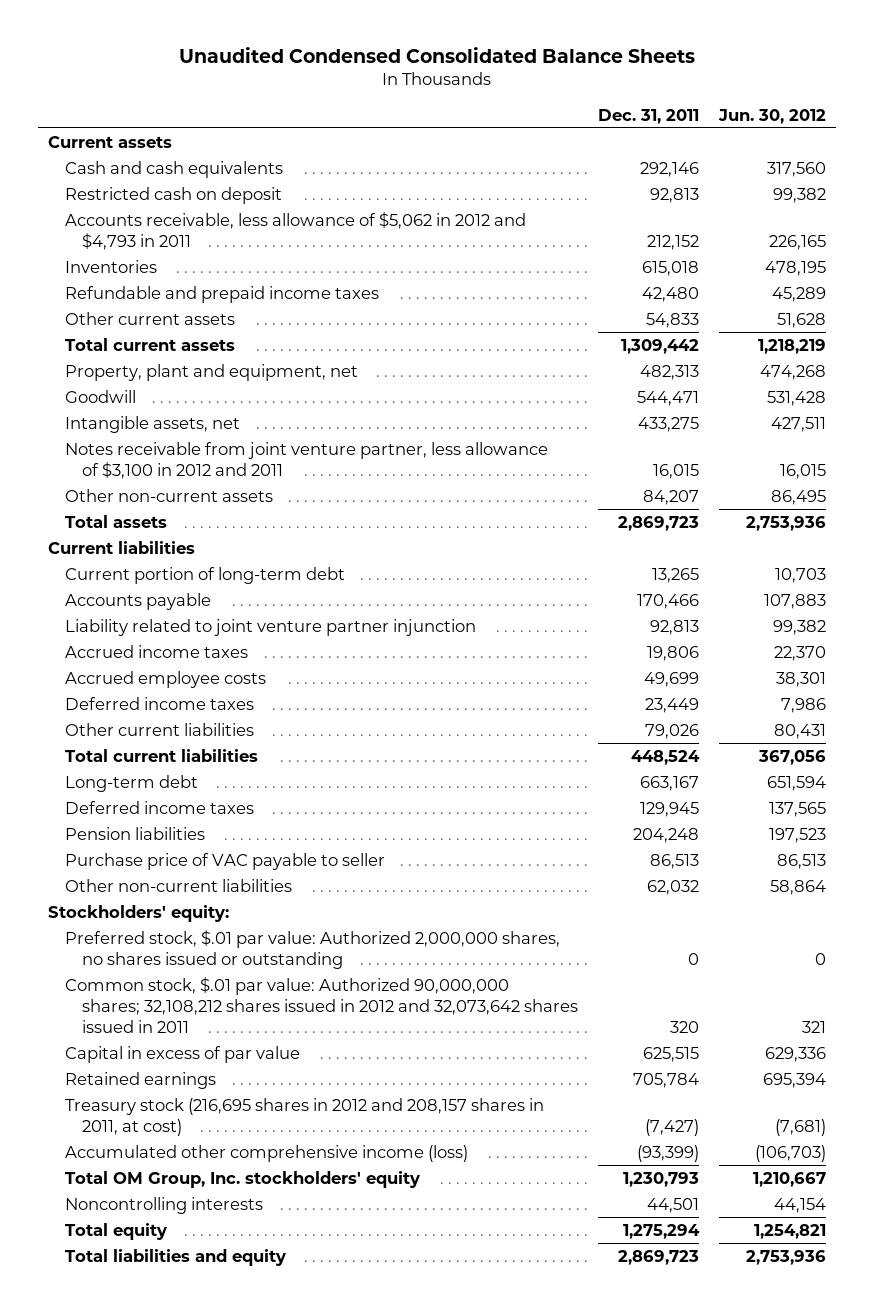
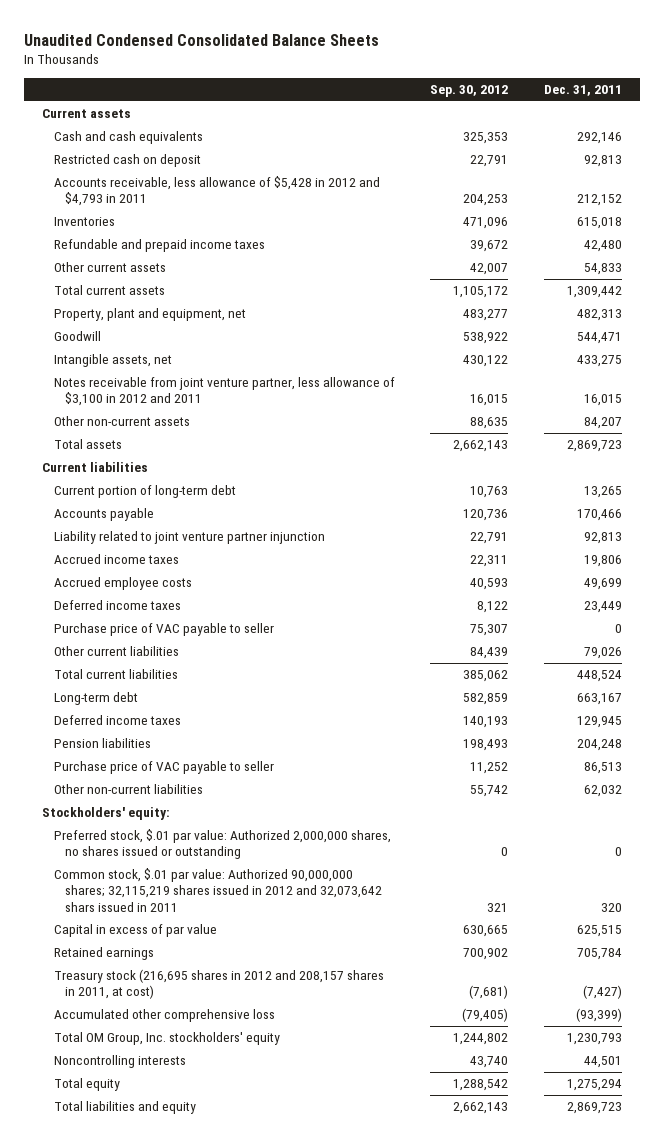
[717,108,826,124] Jun. 30, 2012 -> none
none -> [430,85,509,98] Sep. 30, 2012
[64,211,526,250] Accounts receivable, less allowance of $5,062 in 2012 and $4,793 in 2011 -> [53,176,380,207] Accounts receivable, less allowance of $5,428 in 2012 and $4,793 in 2011
none -> [53,623,274,637] Purchase price of VAC payable to seller
[64,976,578,1033] Common stock, $.01 par value: Authorized 90,000,000 shares; 32,108,212 shares issued in 2012 and 32,073,642 shares issued in 2011 -> [53,868,382,912] Common stock, $.01 par value: Authorized 90,000,000 shares; 32,115,219 shares issued in 2012 and 32,073,642 shars issued in 2011
[64,1144,468,1162] Accumulated other comprehensive income (loss) -> [53,1009,275,1023] Accumulated other comprehensive loss

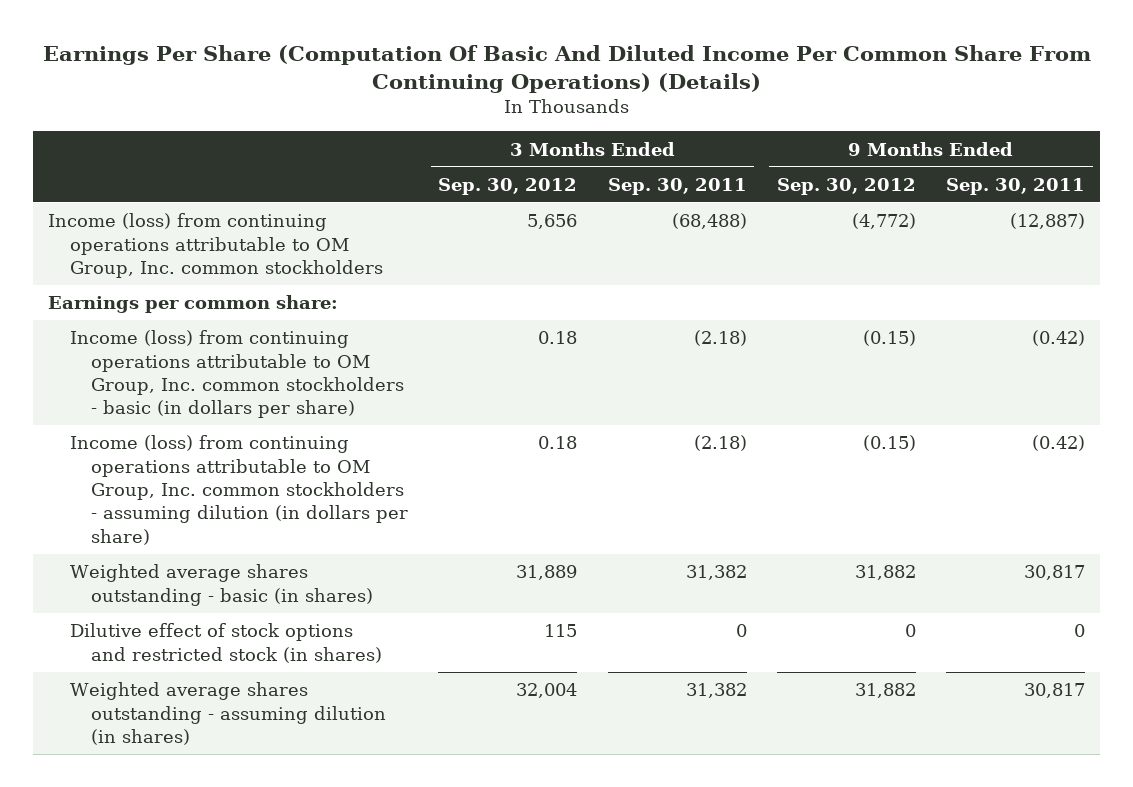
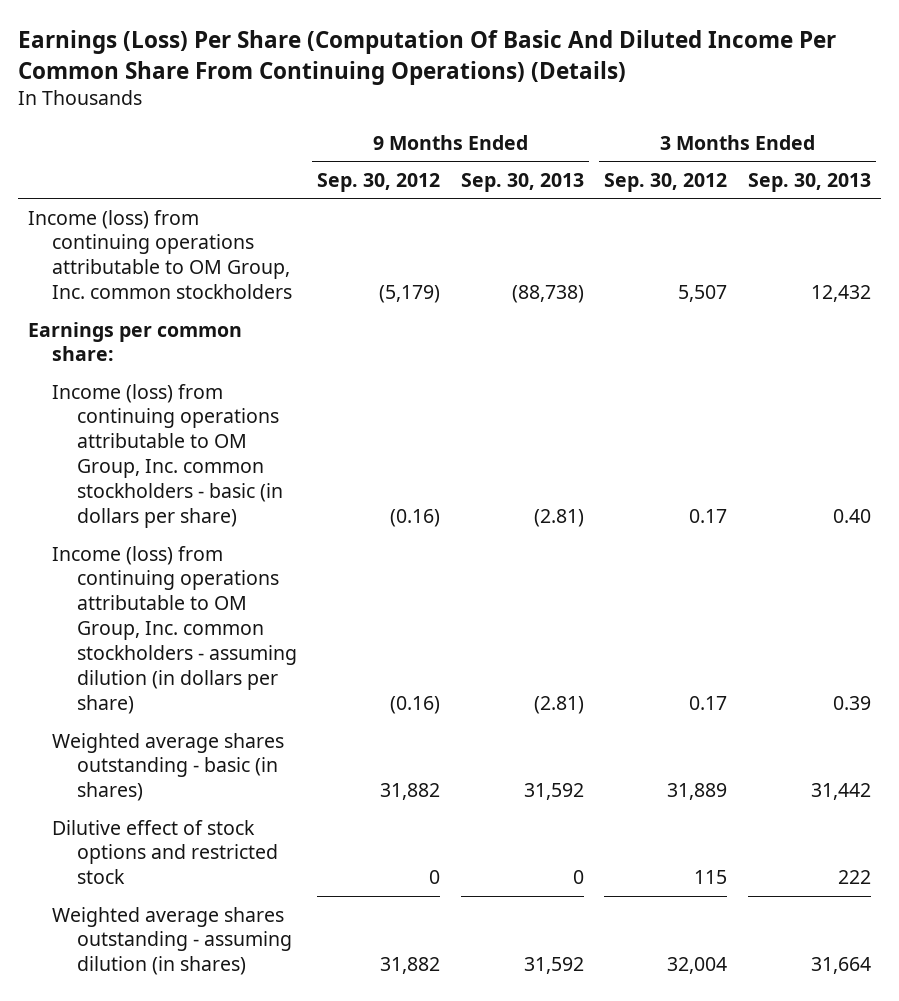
[42,45,1091,94] Earnings Per Share (Computation Of Basic And Diluted Income Per Common Share From Continuing Operations) (Details) -> [17,30,836,85] Earnings (Loss) Per Share (Computation Of Basic And Diluted Income Per Common Share From Continuing Operations) (Details)
[607,177,747,195] Sep. 30, 2011 -> none
[946,177,1086,195] Sep. 30, 2011 -> none
none -> [460,173,584,193] Sep. 30, 2013
none -> [747,173,871,193] Sep. 30, 2013
[527,214,578,230] 5,656 -> [678,285,728,303] 5,507
[851,213,916,230] (4,772) -> [379,285,441,304] (5,179)
[538,331,578,345] 0.18 -> [689,509,728,524] 0.17
[862,330,916,347] (0.15) -> [390,509,441,528] (0.16)
[538,436,578,450] 0.18 -> [689,696,728,711] 0.17
[862,435,916,452] (0.15) -> [390,696,441,715] (0.16)
[69,623,383,663] Dilutive effect of stock options and restricted stock (in shares) -> [52,819,278,885] Dilutive effect of stock options and restricted stock

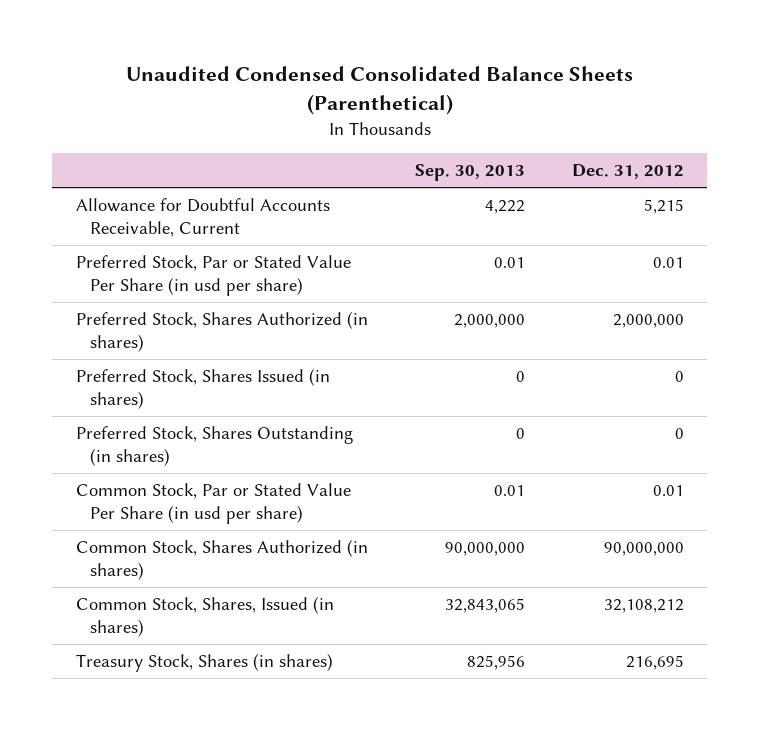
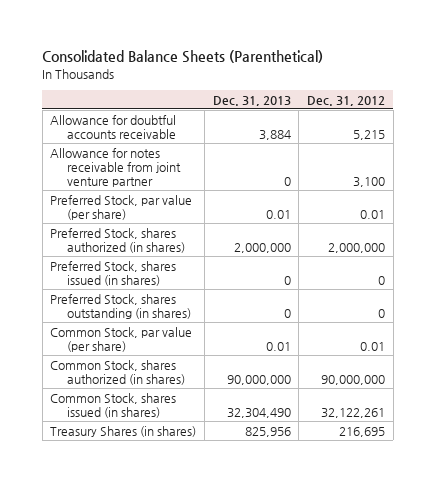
[125,66,633,115] Unaudited Condensed Consolidated Balance Sheets (Parenthetical) -> [42,50,324,64] Consolidated Balance Sheets (Parenthetical)
[414,164,525,182] Sep. 30, 2013 -> none
none -> [212,95,291,106] Dec. 31, 2013
[75,198,330,237] Allowance for Doubtful Accounts Receivable, Current -> [50,114,177,139] Allowance for doubtful accounts receivable
none -> [50,147,181,188] Allowance for notes receivable from joint venture partner
[75,255,351,296] Preferred Stock, Par or Stated Value Per Share (in usd per share) -> [50,194,193,220] Preferred Stock, par value (per share)
[75,311,368,352] Preferred Stock, Shares Authorized (in shares) -> [50,227,185,253] Preferred Stock, shares authorized (in shares)
[75,368,330,409] Preferred Stock, Shares Issued (in shares) -> [50,260,177,286] Preferred Stock, shares issued (in shares)
[75,426,353,466] Preferred Stock, Shares Outstanding (in shares) -> [50,293,191,319] Preferred Stock, shares outstanding (in shares)
[75,483,351,524] Common Stock, Par or Stated Value Per Share (in usd per share) -> [50,326,193,352] Common Stock, par value (per share)
[75,539,368,580] Common Stock, Shares Authorized (in shares) -> [50,359,185,385] Common Stock, shares authorized (in shares)
[75,596,334,637] Common Stock, Shares, Issued (in shares) -> [50,392,177,418] Common Stock, shares issued (in shares)
[603,599,684,614] 32,108,212 -> [320,407,385,418] 32,122,261
[75,653,333,673] Treasury Stock, Shares (in shares) -> [50,425,197,437] Treasury Shares (in shares)

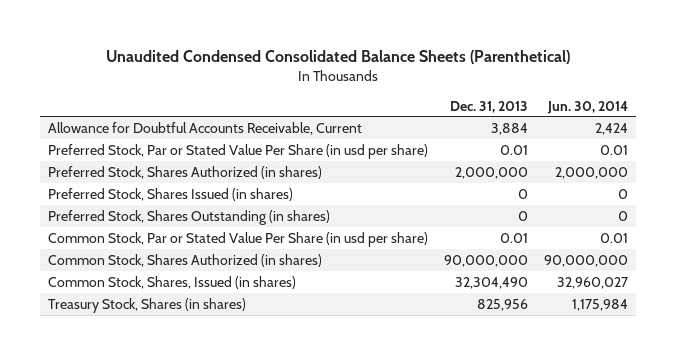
[42,50,324,64] Consolidated Balance Sheets (Parenthetical) -> [105,49,570,64] Unaudited Condensed Consolidated Balance Sheets (Parenthetical)
[306,95,385,106] Dec. 31, 2012 -> none
none -> [546,100,628,114] Jun. 30, 2014
[50,147,181,188] Allowance for notes receivable from joint venture partner -> none
[50,114,177,139] Allowance for doubtful accounts receivable -> [48,121,363,135] Allowance for Doubtful Accounts Receivable, Current
[50,194,193,220] Preferred Stock, par value (per share) -> [48,143,429,159] Preferred Stock, Par or Stated Value Per Share (in usd per share)
[50,227,185,253] Preferred Stock, shares authorized (in shares) -> [48,165,323,179] Preferred Stock, Shares Authorized (in shares)
[50,260,177,286] Preferred Stock, shares issued (in shares) -> [48,187,294,201] Preferred Stock, Shares Issued (in shares)
[50,293,191,319] Preferred Stock, shares outstanding (in shares) -> [48,209,331,225] Preferred Stock, Shares Outstanding (in shares)
[50,326,193,352] Common Stock, par value (per share) -> [48,231,429,247] Common Stock, Par or Stated Value Per Share (in usd per share)
[50,359,185,385] Common Stock, shares authorized (in shares) -> [48,253,323,267] Common Stock, Shares Authorized (in shares)
[50,392,177,418] Common Stock, shares issued (in shares) -> [48,275,297,289] Common Stock, Shares, Issued (in shares)
[50,425,197,437] Treasury Shares (in shares) -> [48,297,247,313] Treasury Stock, Shares (in shares)

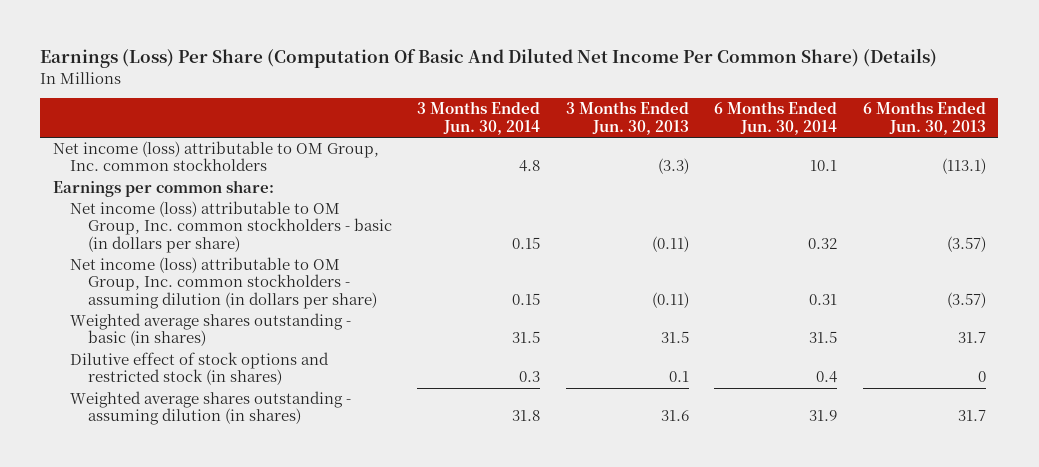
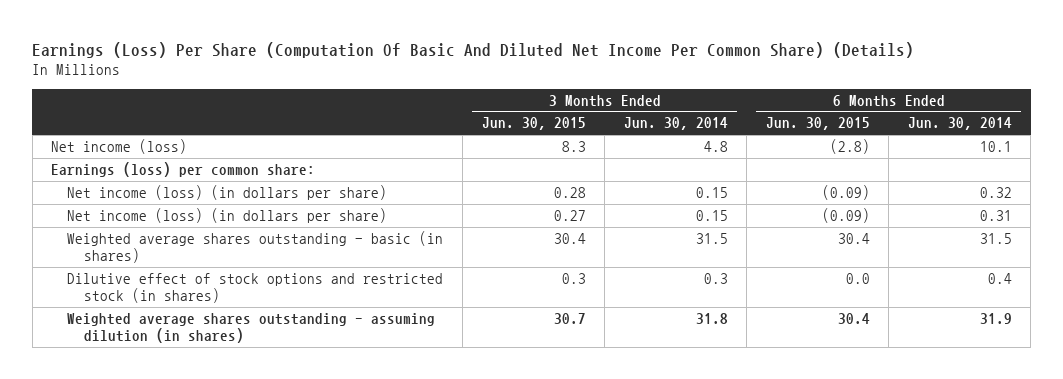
[565,101,689,135] 3 Months Ended Jun. 30, 2013 -> none
[862,101,986,135] 6 Months Ended Jun. 30, 2013 -> none
none -> [481,117,586,131] Jun. 30, 2015
none -> [765,117,870,131] Jun. 30, 2015
[53,140,380,172] Net income (loss) attributable to OM Group, Inc. common stockholders -> [51,138,188,154] Net income (loss)
[53,179,275,197] Earnings per common share: -> [51,161,316,177] Earnings (loss) per common share:
[70,200,392,253] Net income (loss) attributable to OM Group, Inc. common stockholders - basic (in dollars per share) -> [67,184,388,200] Net income (loss) (in dollars per share)
[70,256,377,309] Net income (loss) attributable to OM Group, Inc. common stockholders - assuming dilution (in dollars per share) -> [67,207,388,223] Net income (loss) (in dollars per share)

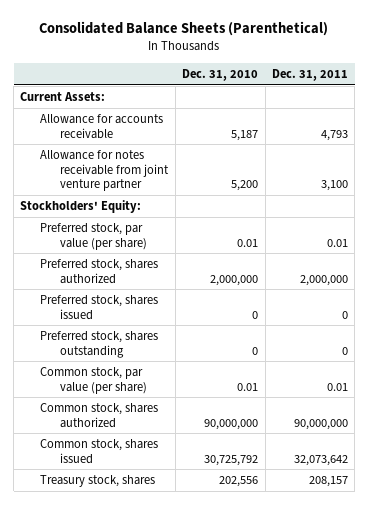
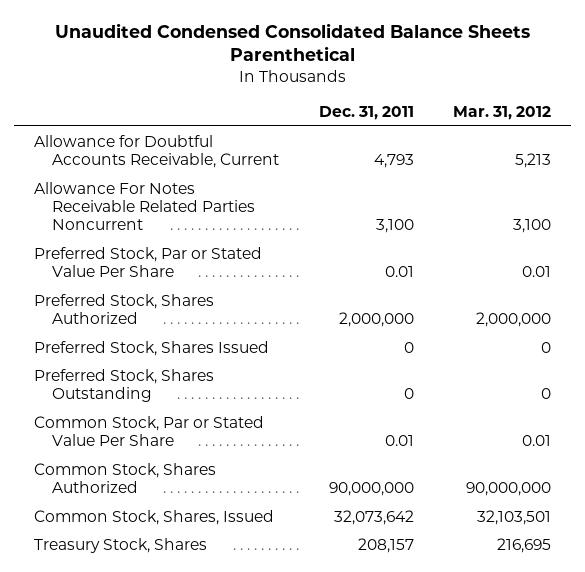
[39,21,329,37] Consolidated Balance Sheets (Parenthetical) -> [54,22,530,62] Unaudited Condensed Consolidated Balance Sheets Parenthetical
[182,68,259,81] Dec. 31, 2010 -> none
none -> [453,105,552,120] Mar. 31, 2012
[20,92,106,102] Current Assets: -> none
[20,200,142,214] Stockholders' Equity: -> none
[40,114,164,139] Allowance for accounts receivable -> [33,134,280,168] Allowance for Doubtful Accounts Receivable, Current
[40,150,170,192] Allowance for notes receivable from joint venture partner -> [33,181,256,231] Allowance For Notes Receivable Related Parties Noncurrent
[40,223,148,250] Preferred stock, par value (per share) -> [33,246,262,277] Preferred Stock, Par or Stated Value Per Share
[40,259,159,284] Preferred stock, shares authorized -> [33,293,214,324] Preferred Stock, Shares Authorized
[40,295,159,320] Preferred stock, shares issued -> [33,340,269,356] Preferred Stock, Shares Issued
[40,331,159,358] Preferred stock, shares outstanding -> [33,368,214,402] Preferred Stock, Shares Outstanding
[40,367,148,394] Common stock, par value (per share) -> [33,415,264,446] Common Stock, Par or Stated Value Per Share
[40,403,159,428] Common stock, shares authorized -> [33,462,216,493] Common Stock, Shares Authorized
[40,439,159,464] Common stock, shares issued -> [33,509,274,525] Common Stock, Shares, Issued
[40,475,156,488] Treasury stock, shares -> [33,537,207,553] Treasury Stock, Shares

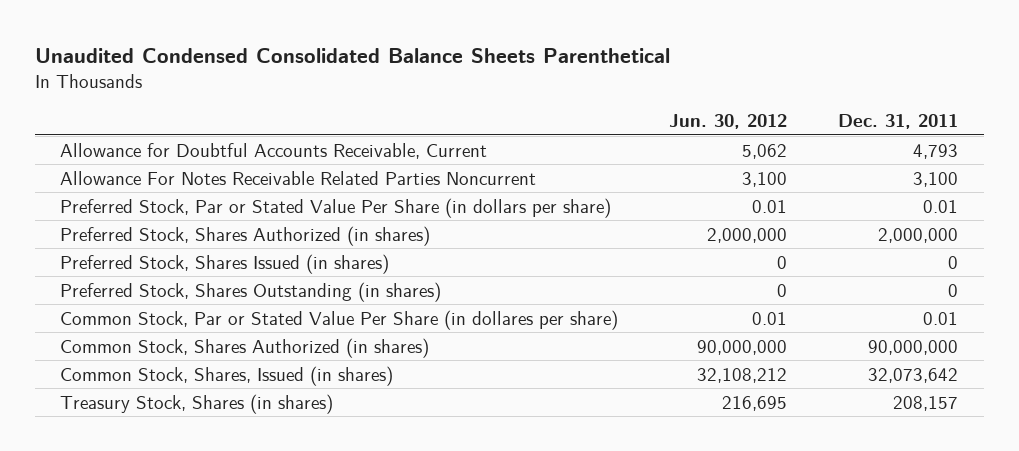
[453,105,552,120] Mar. 31, 2012 -> none
none -> [669,113,788,129] Jun. 30, 2012
[33,246,262,277] Preferred Stock, Par or Stated Value Per Share -> [60,197,612,218] Preferred Stock, Par or Stated Value Per Share (in dollars per share)
[33,293,214,324] Preferred Stock, Shares Authorized -> [60,225,431,246] Preferred Stock, Shares Authorized (in shares)
[33,340,269,356] Preferred Stock, Shares Issued -> [60,253,390,274] Preferred Stock, Shares Issued (in shares)
[33,368,214,402] Preferred Stock, Shares Outstanding -> [60,281,442,302] Preferred Stock, Shares Outstanding (in shares)
[33,415,264,446] Common Stock, Par or Stated Value Per Share -> [60,309,619,330] Common Stock, Par or Stated Value Per Share (in dollares per share)
[33,462,216,493] Common Stock, Shares Authorized -> [60,337,430,358] Common Stock, Shares Authorized (in shares)
[33,509,274,525] Common Stock, Shares, Issued -> [60,365,394,386] Common Stock, Shares, Issued (in shares)
[33,537,207,553] Treasury Stock, Shares -> [60,393,334,414] Treasury Stock, Shares (in shares)

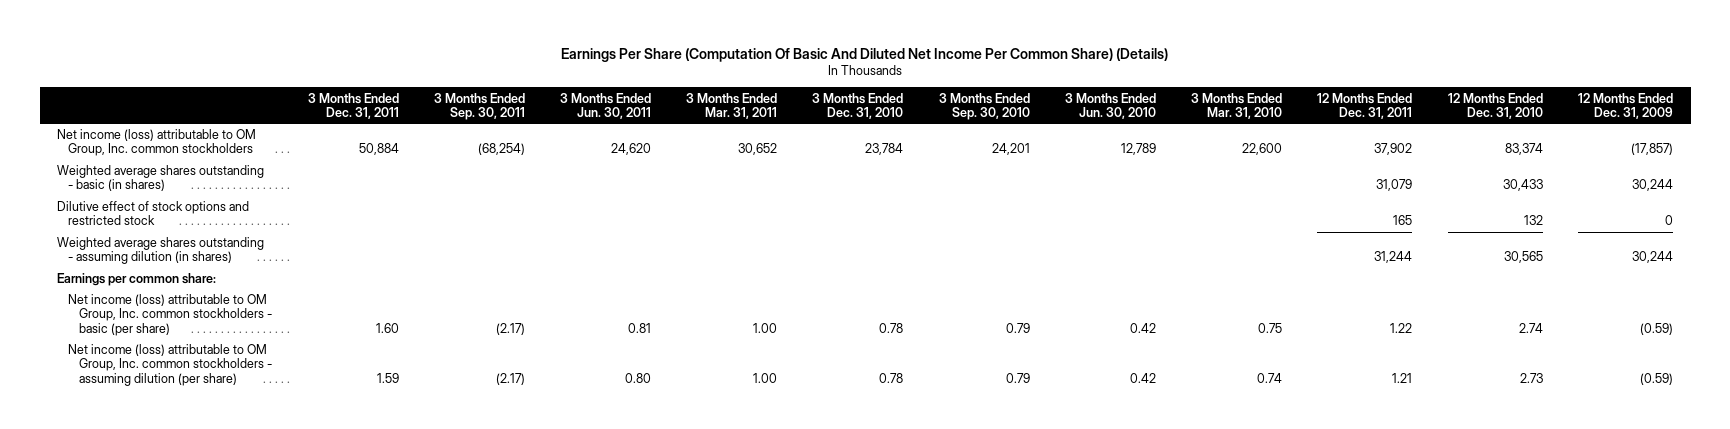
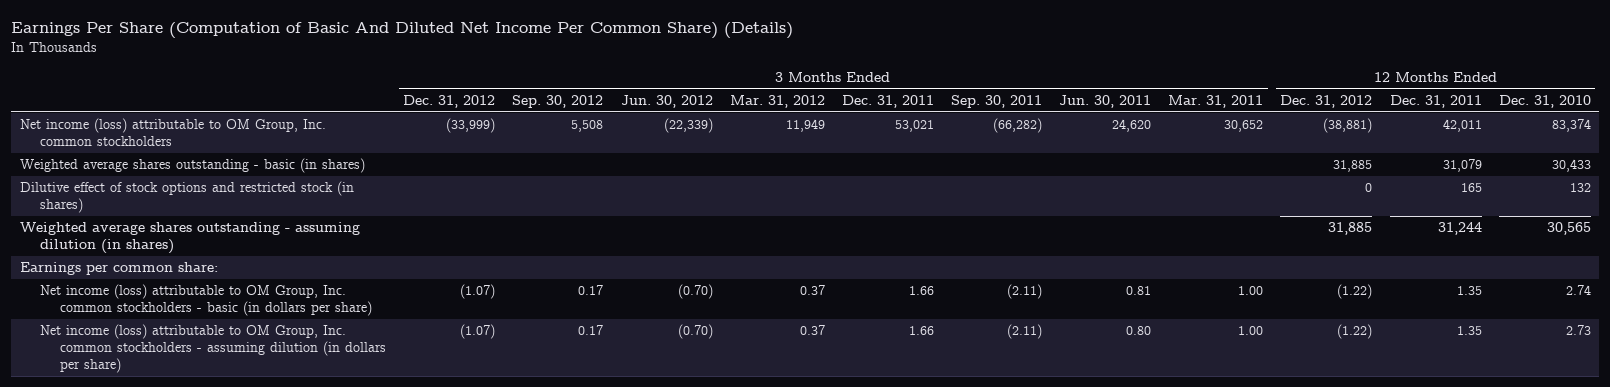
[561,47,1169,62] Earnings Per Share (Computation Of Basic And Diluted Net Income Per Common Share) (Details) -> [11,21,794,39] Earnings Per Share (Computation of Basic And Diluted Net Income Per Common Share) (Details)
[812,92,904,119] 3 Months Ended Dec. 31, 2010 -> none
[938,92,1030,120] 3 Months Ended Sep. 30, 2010 -> none
[1064,92,1156,119] 3 Months Ended Jun. 30, 2010 -> none
[1191,92,1283,119] 3 Months Ended Mar. 31, 2010 -> none
[1577,92,1673,119] 12 Months Ended Dec. 31, 2009 -> none
none -> [403,95,496,109] Dec. 31, 2012
none -> [512,95,604,109] Sep. 30, 2012
none -> [620,95,713,109] Jun. 30, 2012
none -> [729,95,825,109] Mar. 31, 2012
none -> [1280,95,1373,109] Dec. 31, 2012
[358,143,399,156] 50,884 -> [894,120,934,133] 53,021
[477,143,525,156] (68,254) -> [993,118,1043,134] (66,282)
[1374,143,1413,156] 37,902 -> [1442,119,1482,133] 42,011
[57,201,250,226] Dilutive effect of stock options and restricted stock -> [19,181,354,214] Dilutive effect of stock options and restricted stock (in shares)
[68,294,273,336] Net income (loss) attributable to OM Group, Inc. common stockholders - basic (per share) -> [39,284,373,317] Net income (loss) attributable to OM Group, Inc. common stockholders - basic (in dollars per share)
[375,322,399,333] 1.60 -> [908,286,934,296] 1.66
[495,322,525,335] (2.17) -> [1007,284,1043,300] (2.11)
[1390,322,1413,333] 1.22 -> [1456,286,1482,296] 1.35
[68,344,273,386] Net income (loss) attributable to OM Group, Inc. common stockholders - assuming dilution (per share) -> [39,324,387,373] Net income (loss) attributable to OM Group, Inc. common stockholders - assuming dilution (in dollars per share)
[376,372,399,383] 1.59 -> [908,326,934,336] 1.66
[495,372,525,385] (2.17) -> [1007,324,1043,340] (2.11)
[1392,372,1413,383] 1.21 -> [1456,326,1482,336] 1.35

